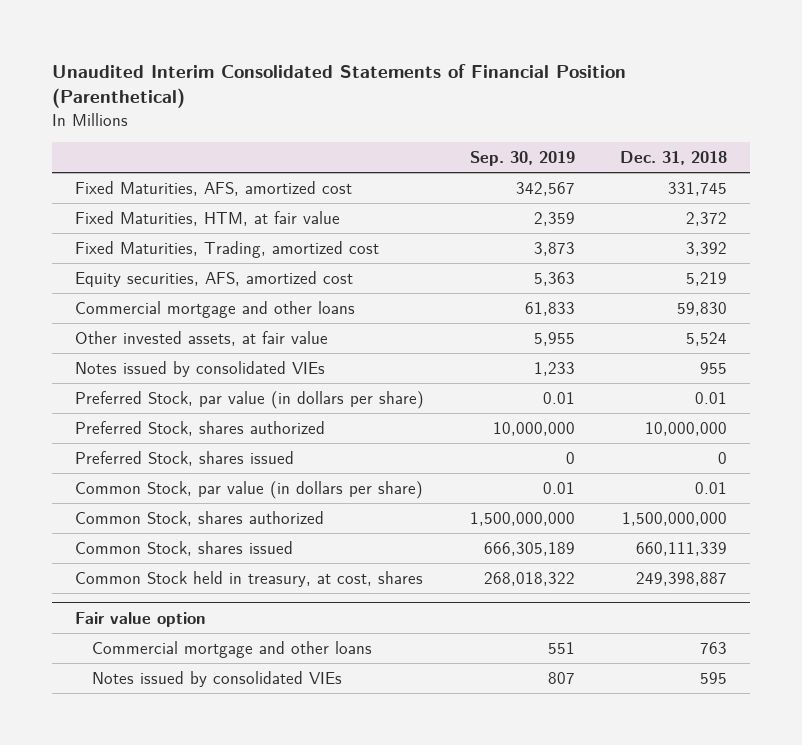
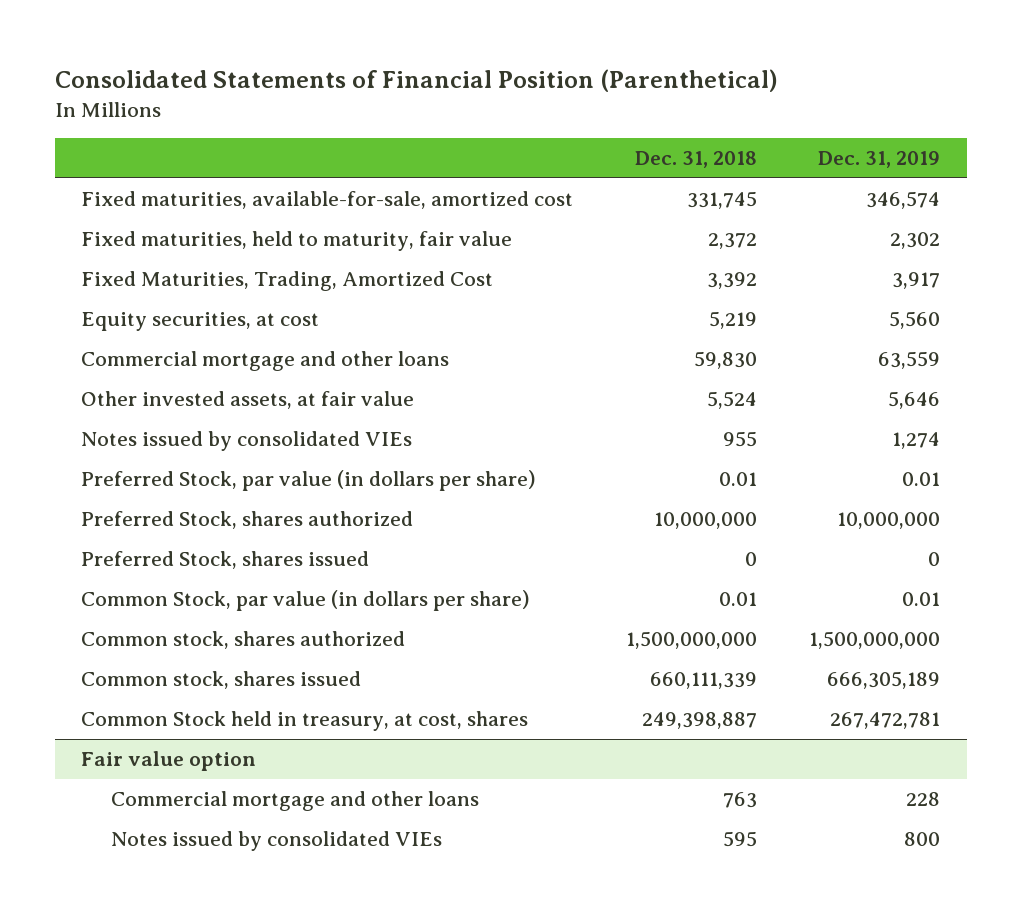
[51,63,626,109] Unaudited Interim Consolidated Statements of Financial Position (Parenthetical) -> [55,69,779,93] Consolidated Statements of Financial Position (Parenthetical)
[469,150,575,166] Sep. 30, 2019 -> none
none -> [818,151,941,169] Dec. 31, 2019
[74,180,352,196] Fixed Maturities, AFS, amortized cost -> [81,191,574,210] Fixed maturities, available-for-sale, amortized cost
[74,210,340,226] Fixed Maturities, HTM, at fair value -> [81,231,513,252] Fixed maturities, held to maturity, fair value
[74,240,379,258] Fixed Maturities, Trading, amortized cost -> [81,271,494,292] Fixed Maturities, Trading, Amortized Cost
[74,270,353,287] Equity securities, AFS, amortized cost -> [81,312,320,332] Equity securities, at cost
[74,510,324,526] Common Stock, shares authorized -> [81,631,406,650] Common stock, shares authorized
[74,540,293,556] Common Stock, shares issued -> [81,671,362,690] Common stock, shares issued

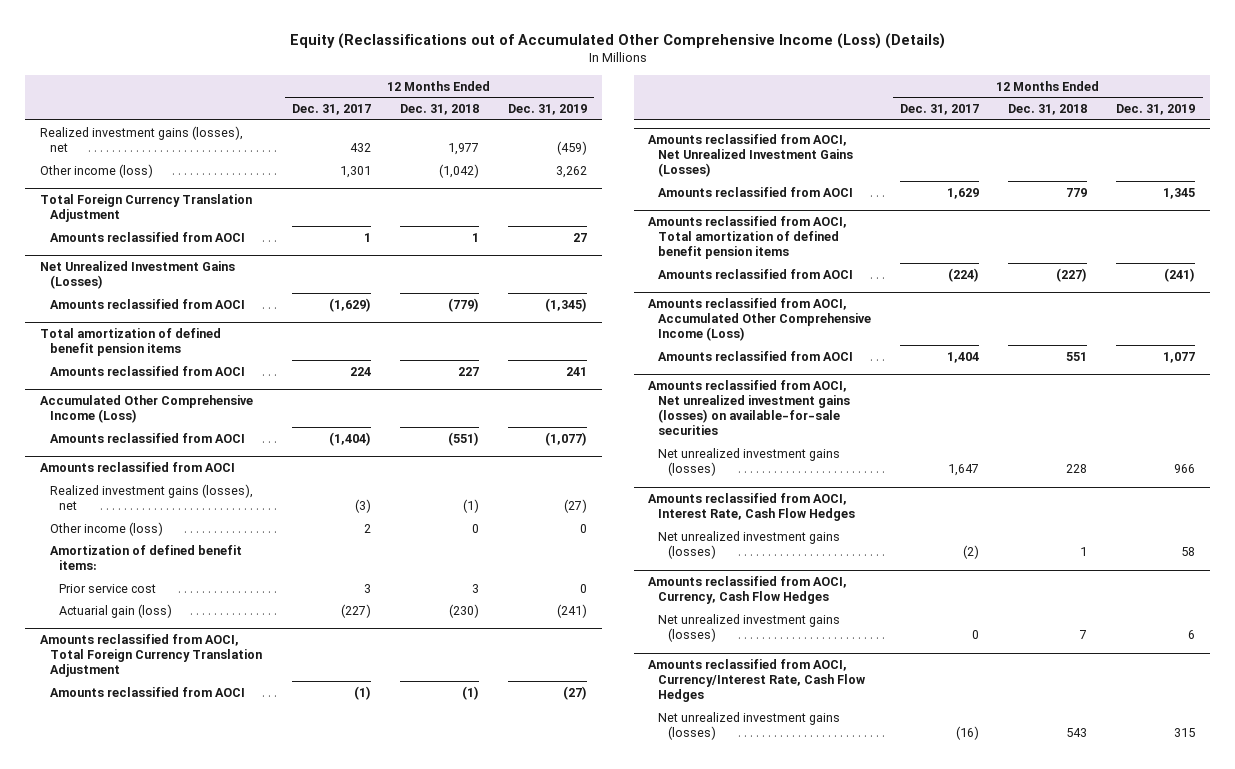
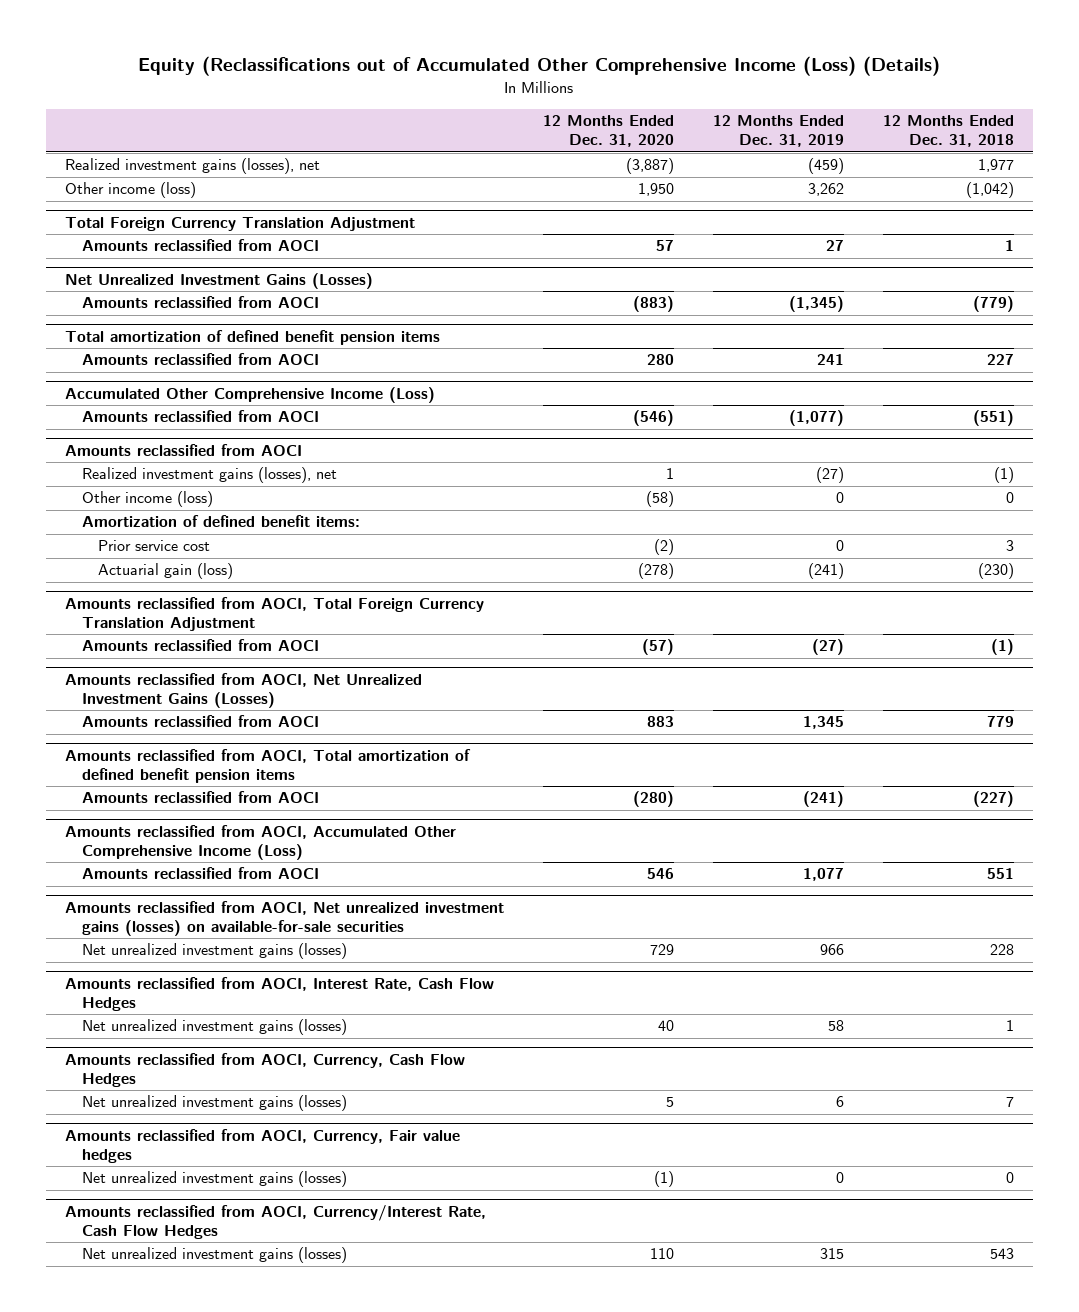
[291,104,371,116] Dec. 31, 2017 -> none
none -> [543,115,675,148] 12 Months Ended Dec. 31, 2020
none -> [65,1129,461,1164] Amounts reclassified from AOCI, Currency, Fair value hedges
none -> [81,1171,347,1188] Net unrealized investment gains (losses)

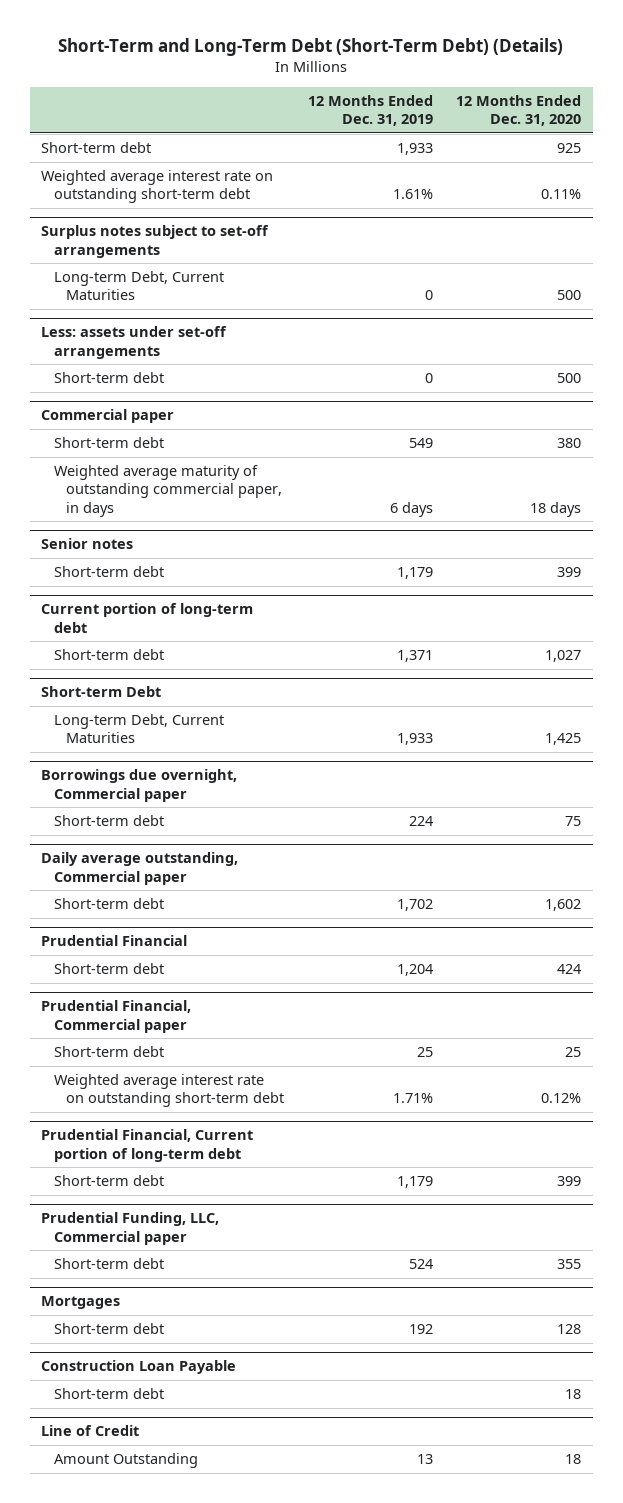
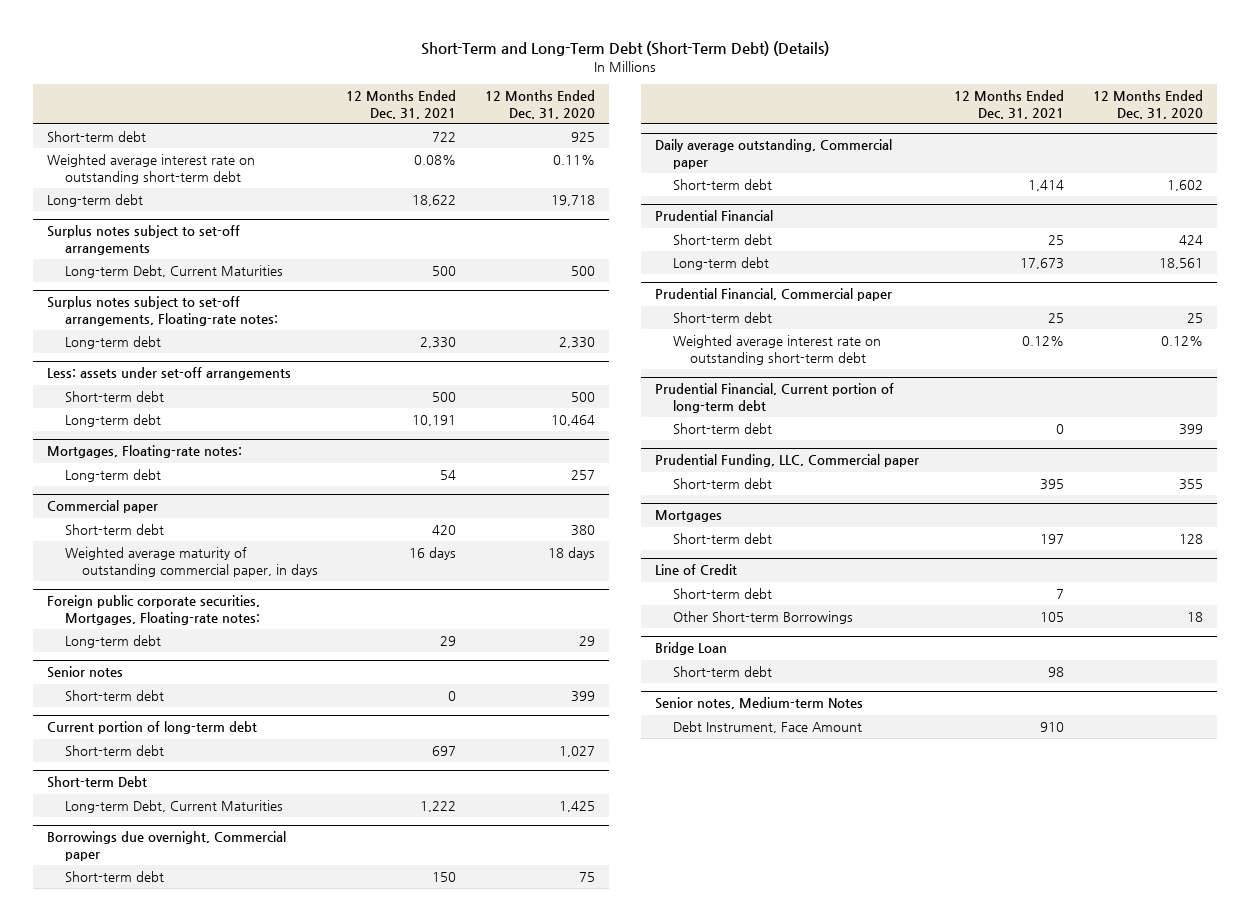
[307,95,433,127] 12 Months Ended Dec. 31, 2019 -> none
none -> [346,90,457,119] 12 Months Ended Dec. 31, 2021
none -> [47,194,144,208] Long-term debt
none -> [47,296,278,326] Surplus notes subject to set-off arrangements, Floating-rate notes:
none -> [64,336,161,350] Long-term debt
none -> [64,414,161,428] Long-term debt
none -> [47,445,243,459] Mortgages, Floating-rate notes:
none -> [64,469,161,483] Long-term debt
none -> [47,595,261,625] Foreign public corporate securities, Mortgages, Floating-rate notes:
none -> [64,635,161,649] Long-term debt
none -> [672,257,769,271] Long-term debt
[41,1360,237,1375] Construction Loan Payable -> none
[53,1388,164,1400] Short-term debt -> none
[53,1453,198,1469] Amount Outstanding -> none
none -> [672,588,772,600] Short-term debt
none -> [672,611,853,625] Other Short-term Borrowings
none -> [655,642,728,656] Bridge Loan
none -> [672,666,772,678] Short-term debt
none -> [655,697,864,710] Senior notes, Medium-term Notes
none -> [672,721,862,734] Debt Instrument, Face Amount

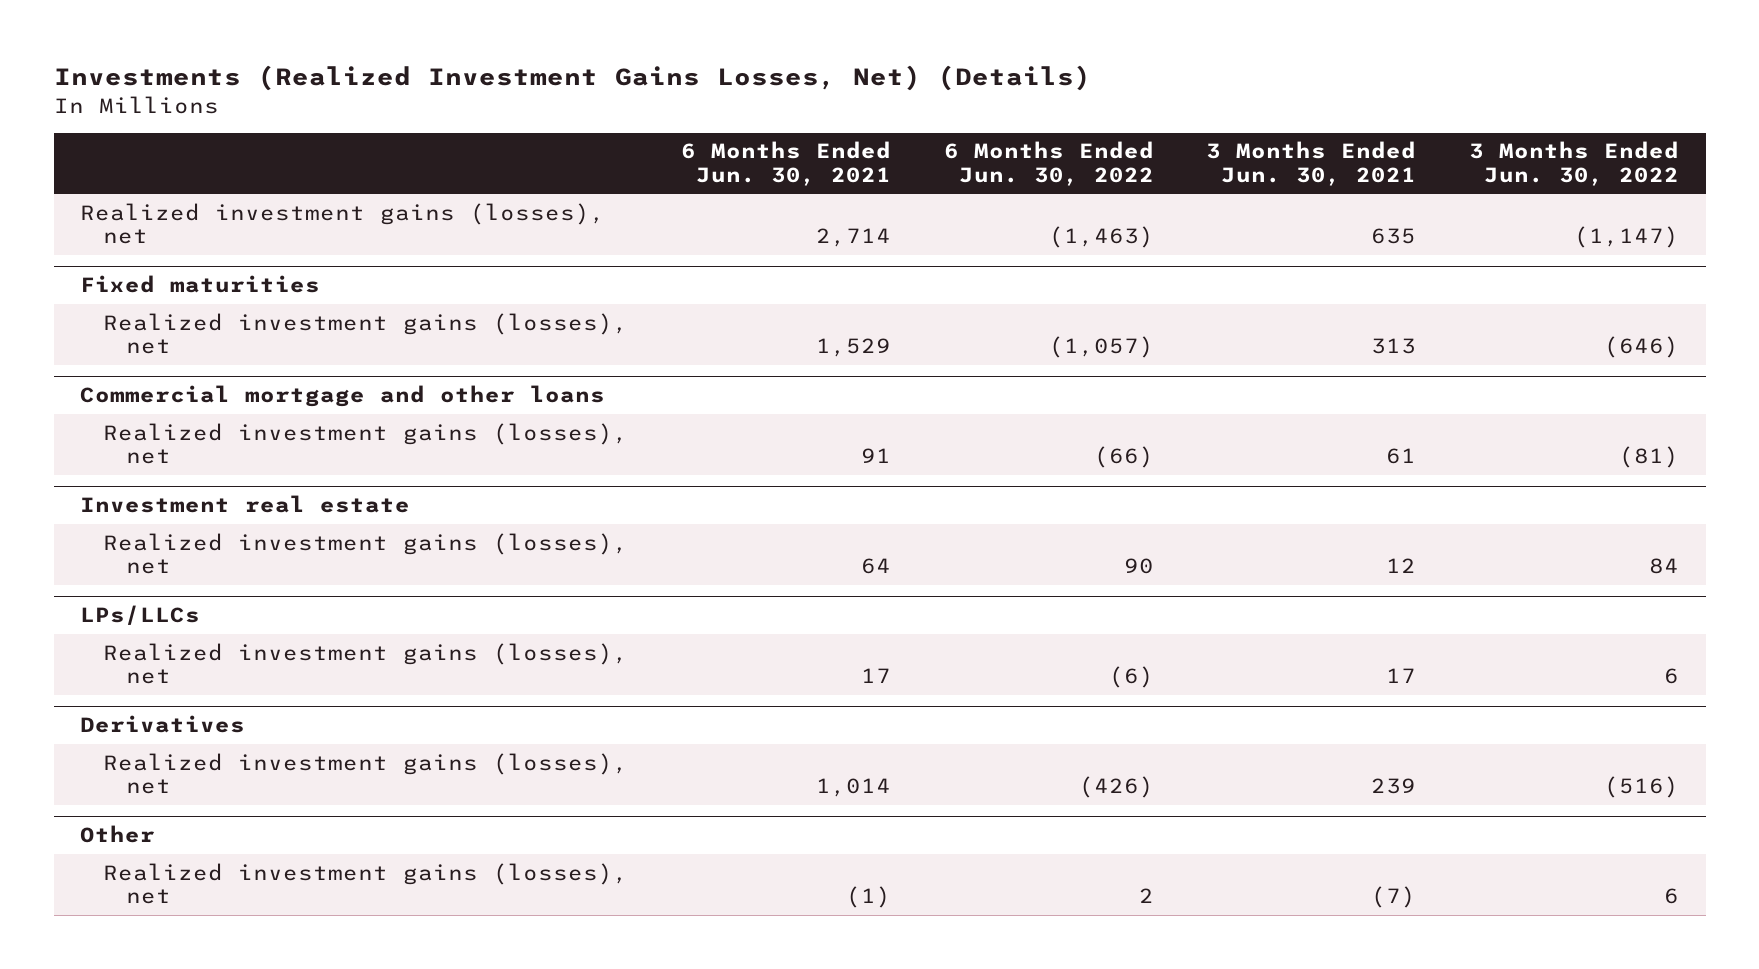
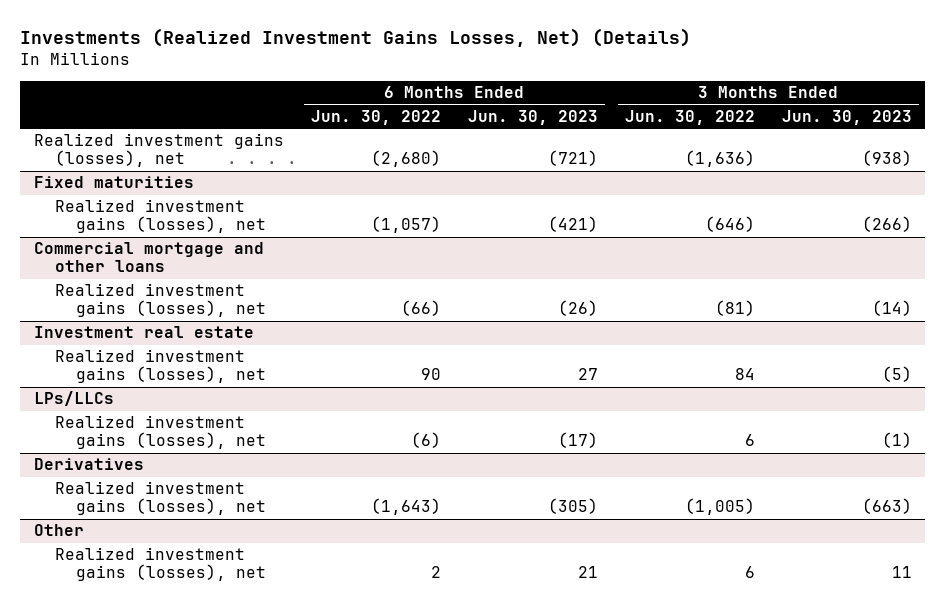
[680,141,891,187] 6 Months Ended Jun. 30, 2021 -> none
[1206,141,1417,187] 3 Months Ended Jun. 30, 2021 -> none
none -> [467,109,598,125] Jun. 30, 2023
none -> [781,109,912,125] Jun. 30, 2023
[1048,226,1154,249] (1,463) -> [370,150,441,168] (2,680)
[1574,226,1680,249] (1,147) -> [684,150,755,168] (1,636)
[1078,776,1154,799] (426) -> [370,498,441,516] (1,643)
[1604,776,1680,799] (516) -> [684,498,755,516] (1,005)

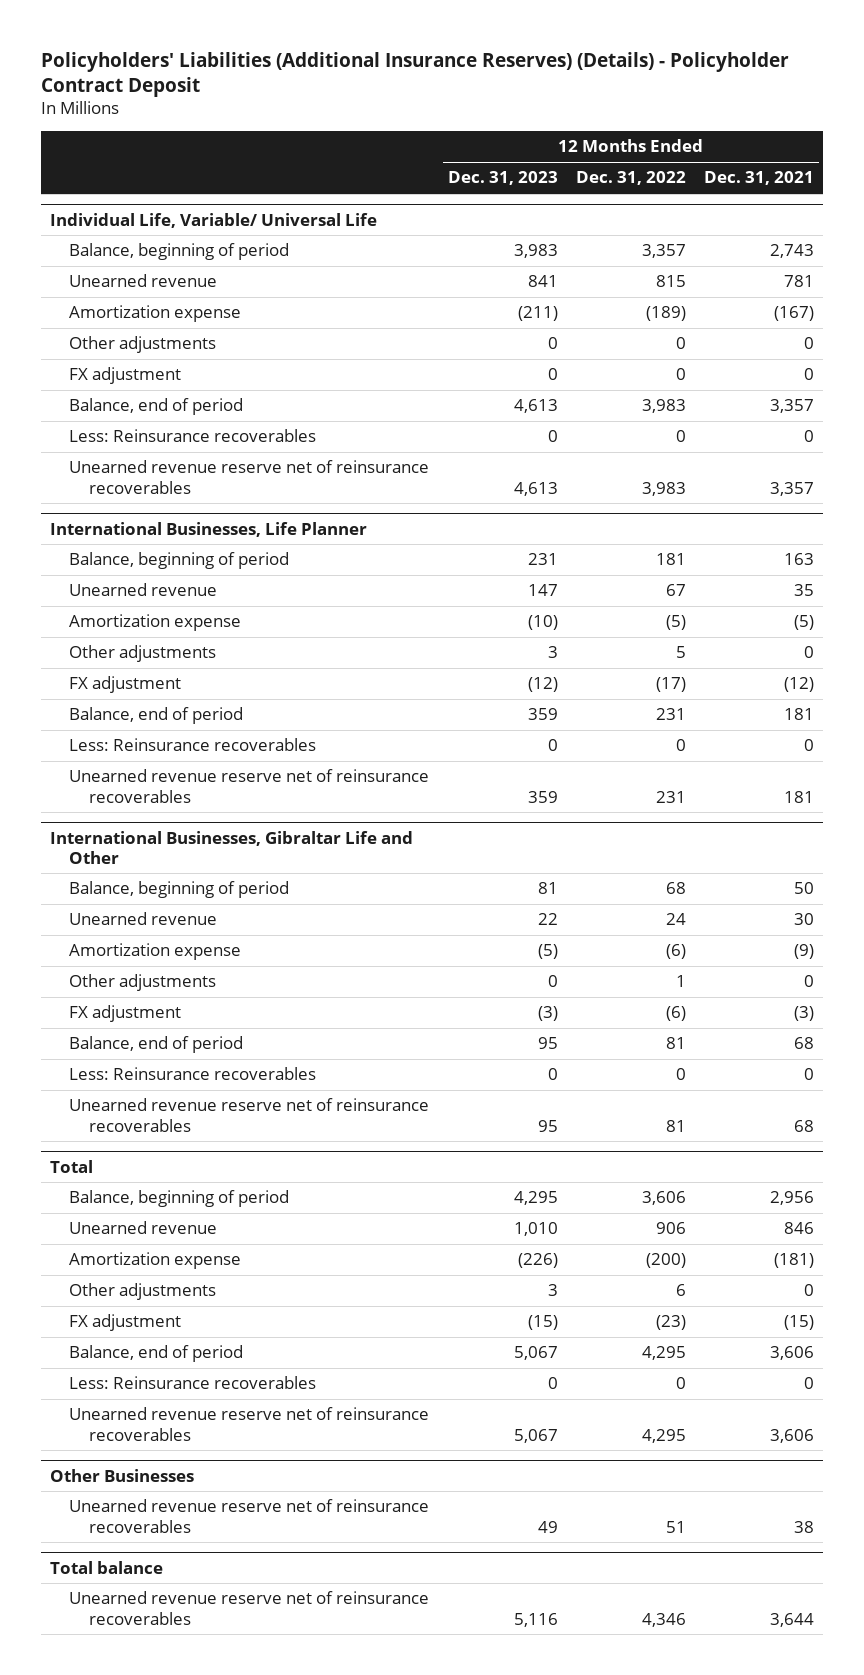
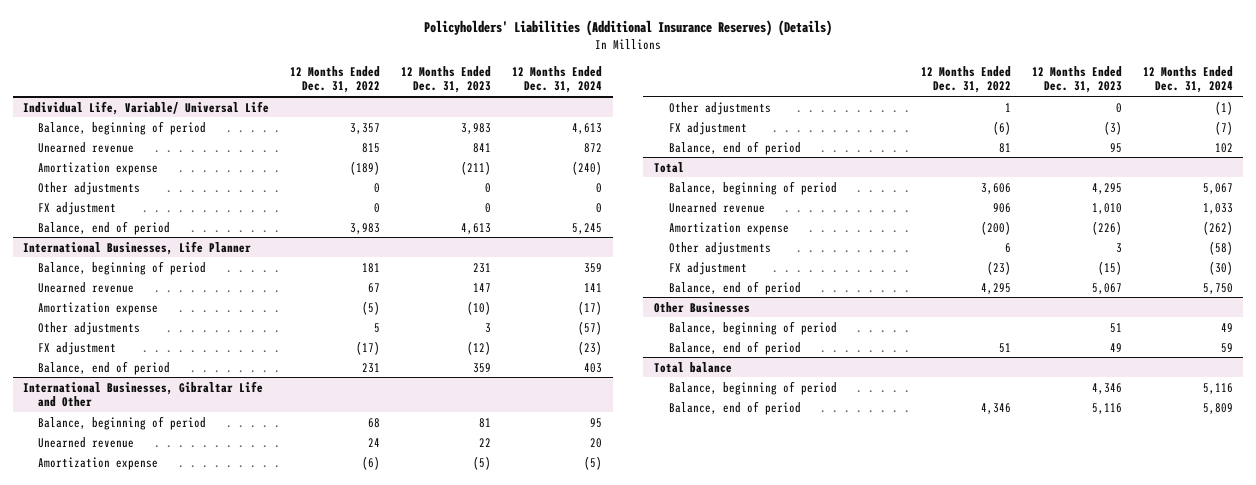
[41,51,790,98] Policyholders' Liabilities (Additional Insurance Reserves) (Details) - Policyholder Contract Deposit -> [423,20,832,37] Policyholders' Liabilities (Additional Insurance Reserves) (Details)
[704,171,815,186] Dec. 31, 2021 -> none
none -> [512,65,603,94] 12 Months Ended Dec. 31, 2024
[69,429,317,443] Less: Reinsurance recoverables -> none
[69,460,430,494] Unearned revenue reserve net of reinsurance recoverables -> none
[69,738,317,752] Less: Reinsurance recoverables -> none
[69,769,430,803] Unearned revenue reserve net of reinsurance recoverables -> none
[69,1067,317,1081] Less: Reinsurance recoverables -> none
[69,1098,430,1132] Unearned revenue reserve net of reinsurance recoverables -> none
[69,1376,317,1390] Less: Reinsurance recoverables -> none
[69,1407,430,1441] Unearned revenue reserve net of reinsurance recoverables -> none
none -> [668,320,837,335] Balance, beginning of period
[69,1499,430,1533] Unearned revenue reserve net of reinsurance recoverables -> [668,340,801,355] Balance, end of period
none -> [668,380,837,395] Balance, beginning of period
[69,1591,430,1625] Unearned revenue reserve net of reinsurance recoverables -> [668,400,801,415] Balance, end of period

